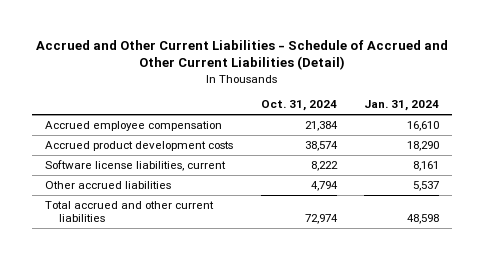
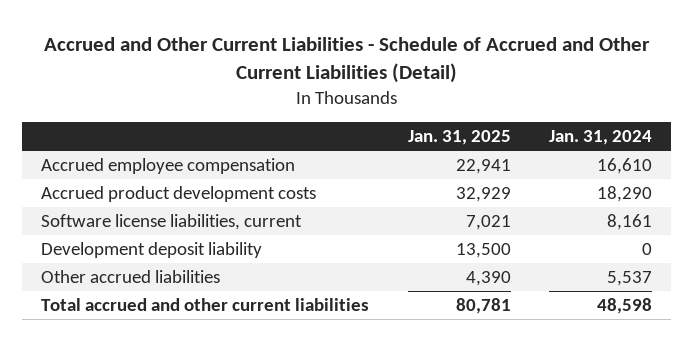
[260,100,337,112] Oct. 31, 2024 -> none
none -> [407,130,511,146] Jan. 31, 2025
none -> [41,242,263,259] Development deposit liability

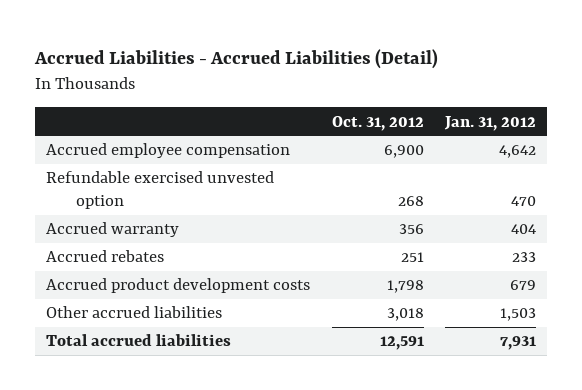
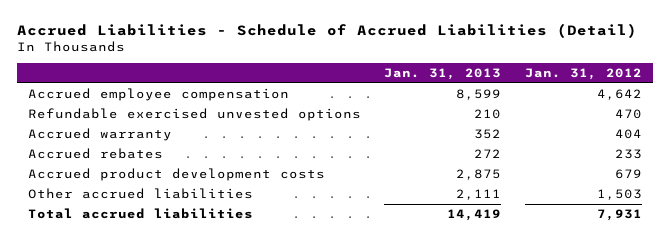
[34,49,439,70] Accrued Liabilities - Accrued Liabilities (Detail) -> [16,23,637,39] Accrued Liabilities - Schedule of Accrued Liabilities (Detail)
[331,115,424,131] Oct. 31, 2012 -> none
none -> [384,68,502,81] Jan. 31, 2013
[46,171,275,209] Refundable exercised unvested option -> [28,107,362,121] Refundable exercised unvested options

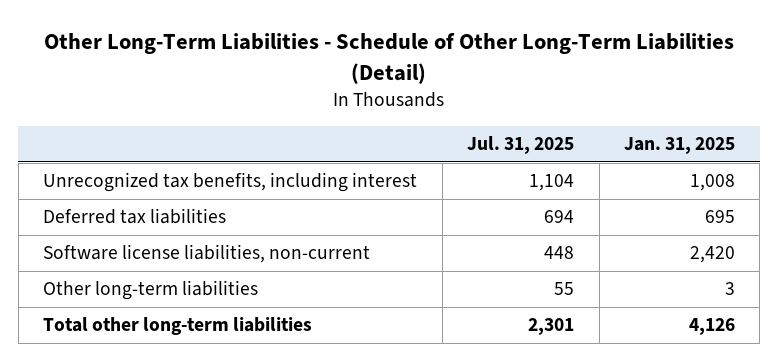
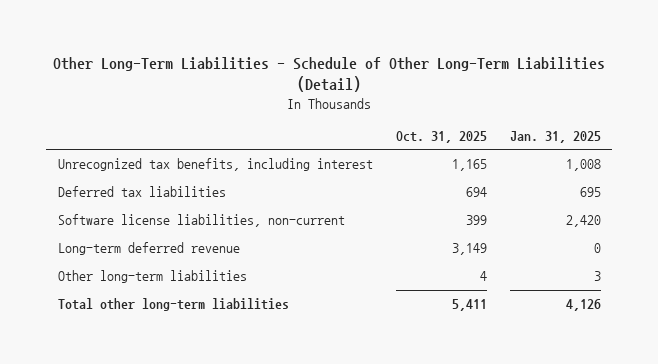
[467,136,575,155] Jul. 31, 2025 -> none
none -> [395,130,487,143] Oct. 31, 2025
none -> [57,242,240,256] Long-term deferred revenue

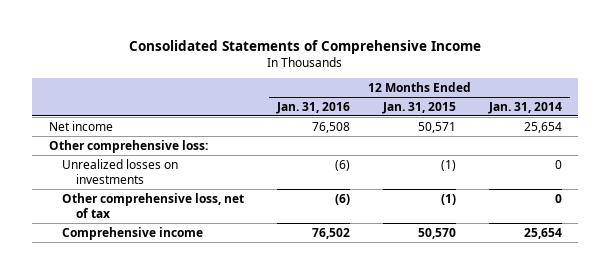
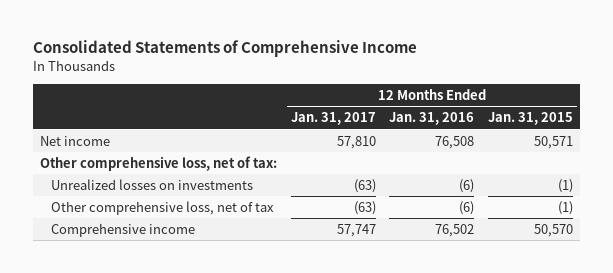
[487,101,562,114] Jan. 31, 2014 -> none
none -> [290,112,376,126] Jan. 31, 2017
[48,139,208,153] Other comprehensive loss: -> [39,155,277,171] Other comprehensive loss, net of tax:

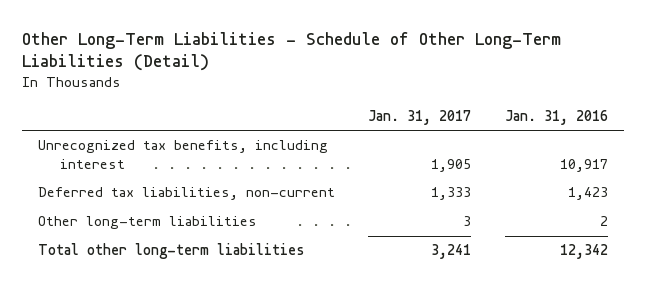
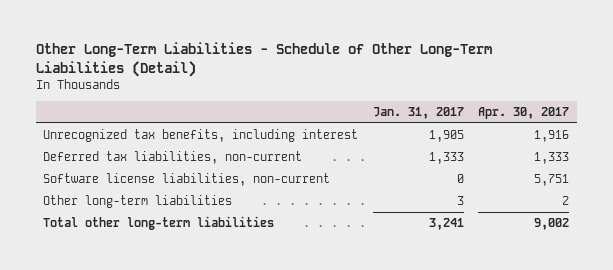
[504,110,608,126] Jan. 31, 2016 -> none
none -> [478,106,570,119] Apr. 30, 2017
none -> [43,173,331,187] Software license liabilities, non-current

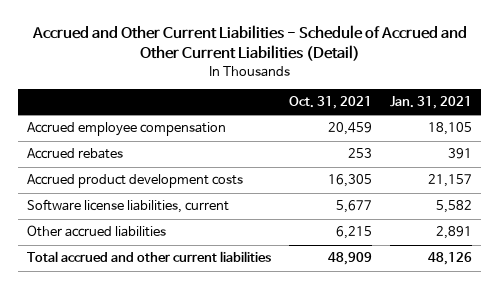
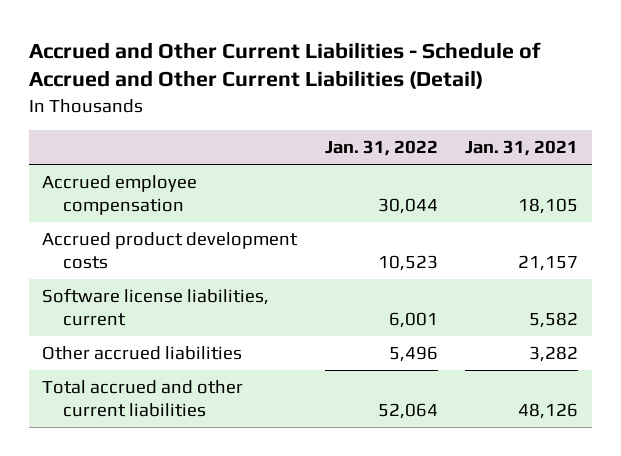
[289,96,373,110] Oct. 31, 2021 -> none
none -> [324,140,438,157] Jan. 31, 2022
[27,148,124,160] Accrued rebates -> none
[436,226,473,240] 2,891 -> [529,346,579,363] 3,282

